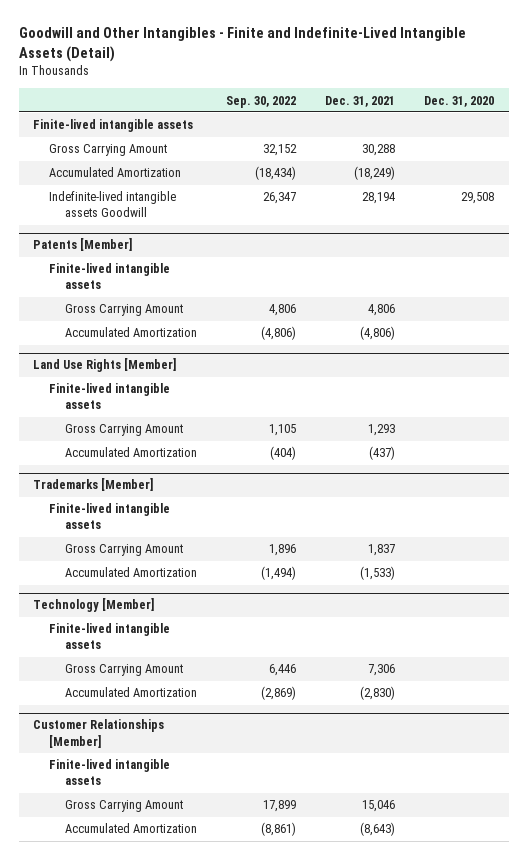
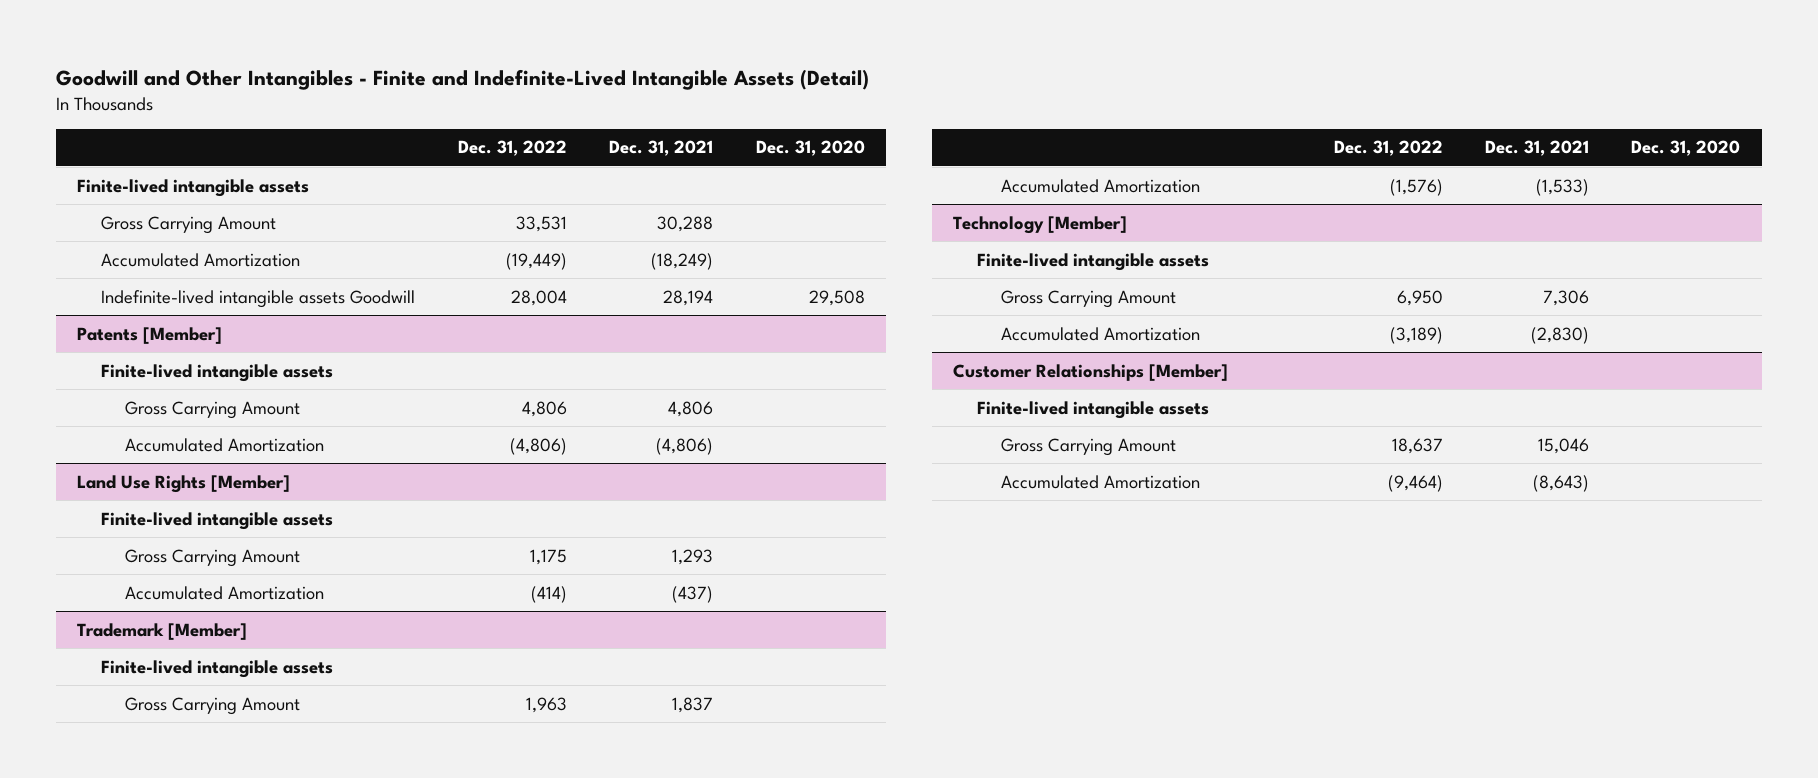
[225,95,296,108] Sep. 30, 2022 -> none
none -> [457,140,567,157] Dec. 31, 2022
[33,478,154,492] Trademarks [Member] -> [77,622,248,640] Trademark [Member]

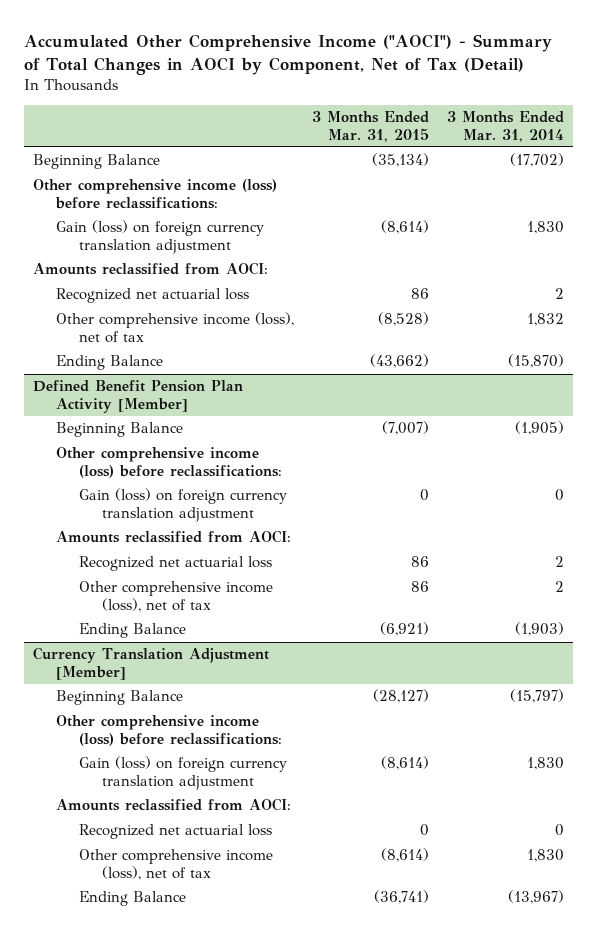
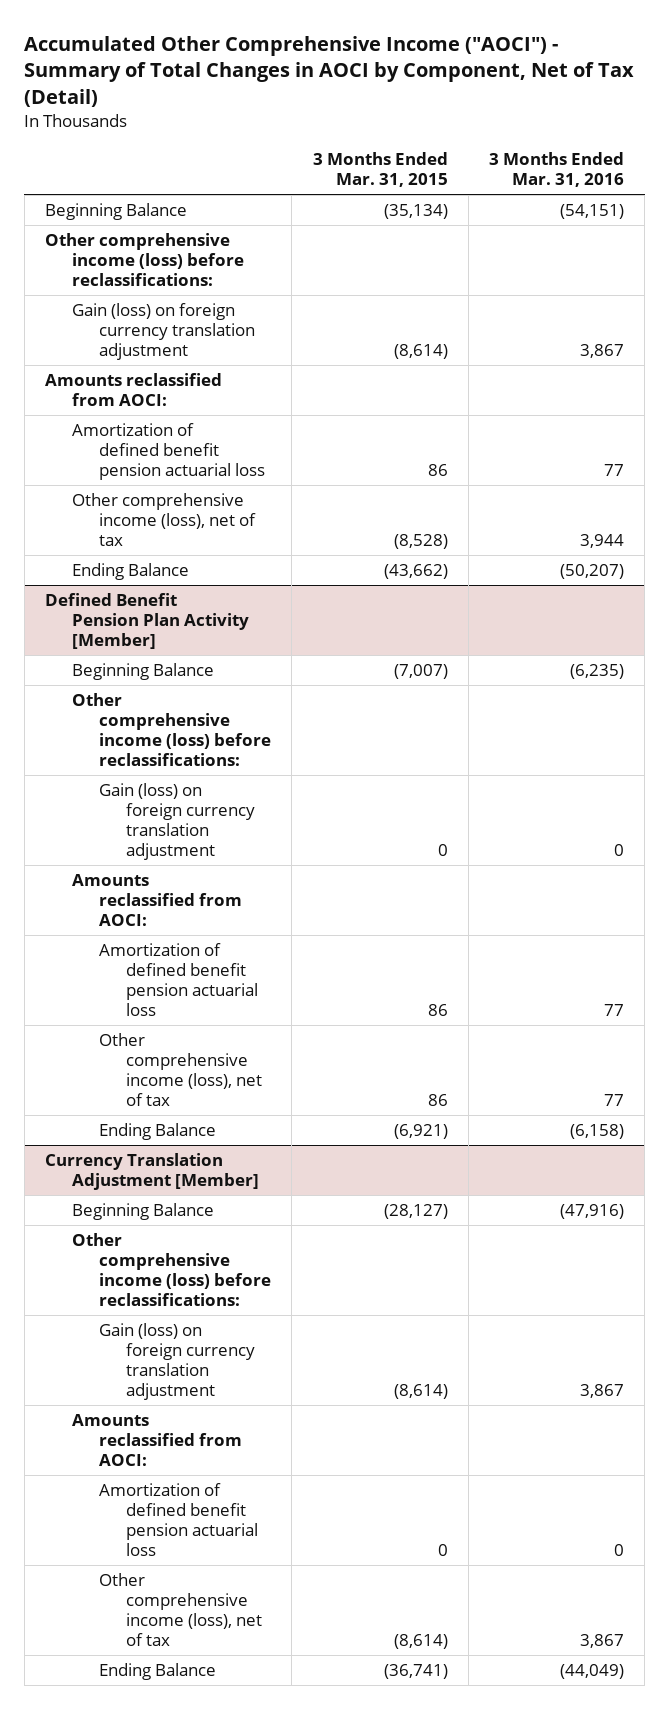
[446,111,564,142] 3 Months Ended Mar. 31, 2014 -> none
none -> [489,152,625,188] 3 Months Ended Mar. 31, 2016
[55,288,249,304] Recognized net actuarial loss -> [72,422,266,481] Amortization of defined benefit pension actuarial loss
[78,556,272,572] Recognized net actuarial loss -> [99,942,259,1017] Amortization of defined benefit pension actuarial loss
[78,824,272,840] Recognized net actuarial loss -> [99,1482,259,1557] Amortization of defined benefit pension actuarial loss

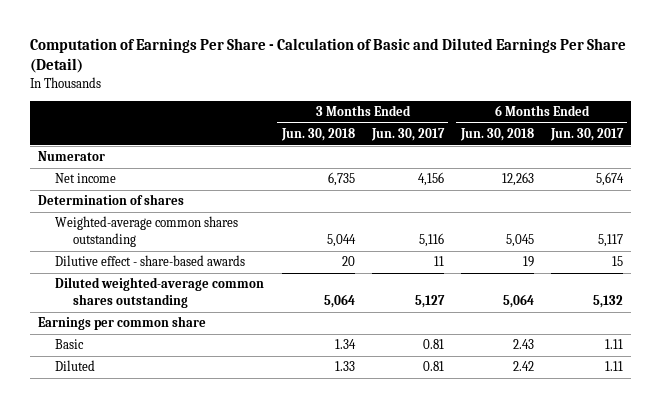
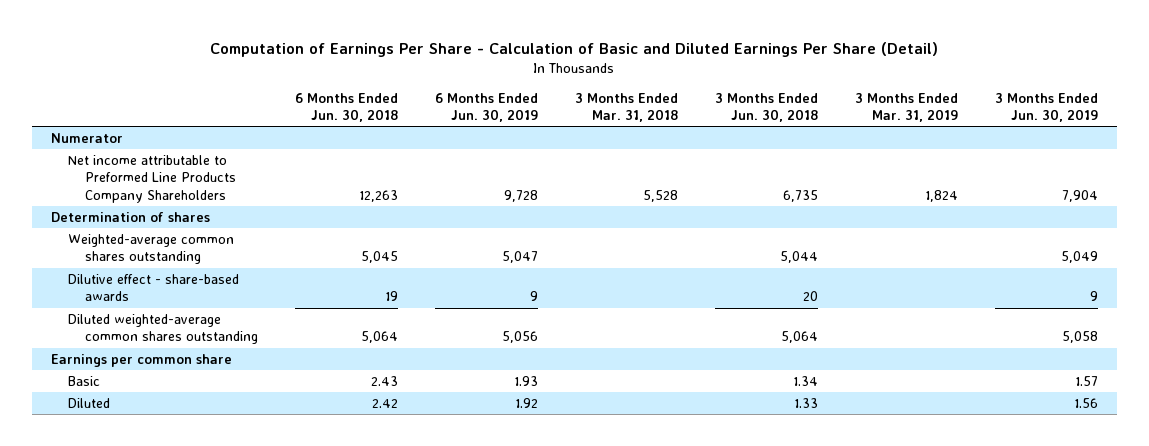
[370,128,445,142] Jun. 30, 2017 -> none
[549,128,624,142] Jun. 30, 2017 -> none
none -> [435,92,539,123] 6 Months Ended Jun. 30, 2019
none -> [575,92,679,123] 3 Months Ended Mar. 31, 2018
none -> [855,92,959,123] 3 Months Ended Mar. 31, 2019
none -> [995,92,1099,123] 3 Months Ended Jun. 30, 2019
[55,173,117,184] Net income -> [67,154,237,203] Net income attributable to Preformed Line Products Company Shareholders

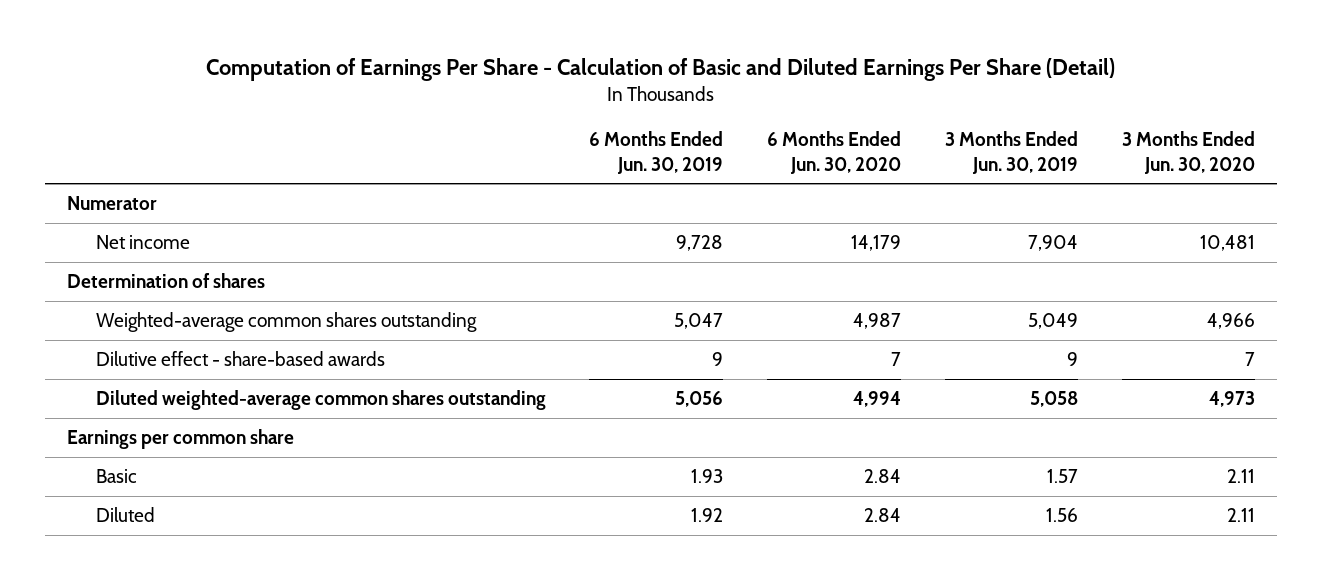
[295,92,399,123] 6 Months Ended Jun. 30, 2018 -> none
[575,92,679,123] 3 Months Ended Mar. 31, 2018 -> none
[715,92,819,123] 3 Months Ended Jun. 30, 2018 -> none
[855,92,959,123] 3 Months Ended Mar. 31, 2019 -> none
none -> [767,131,902,174] 6 Months Ended Jun. 30, 2020
none -> [1122,131,1256,174] 3 Months Ended Jun. 30, 2020
[67,154,237,203] Net income attributable to Preformed Line Products Company Shareholders -> [95,234,190,249] Net income

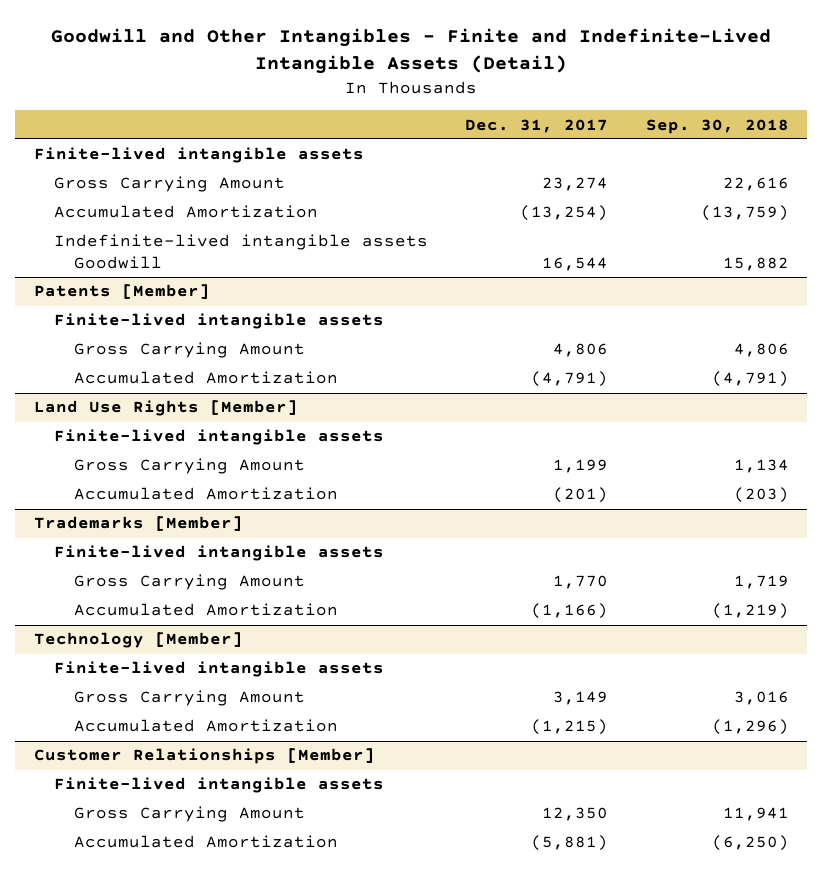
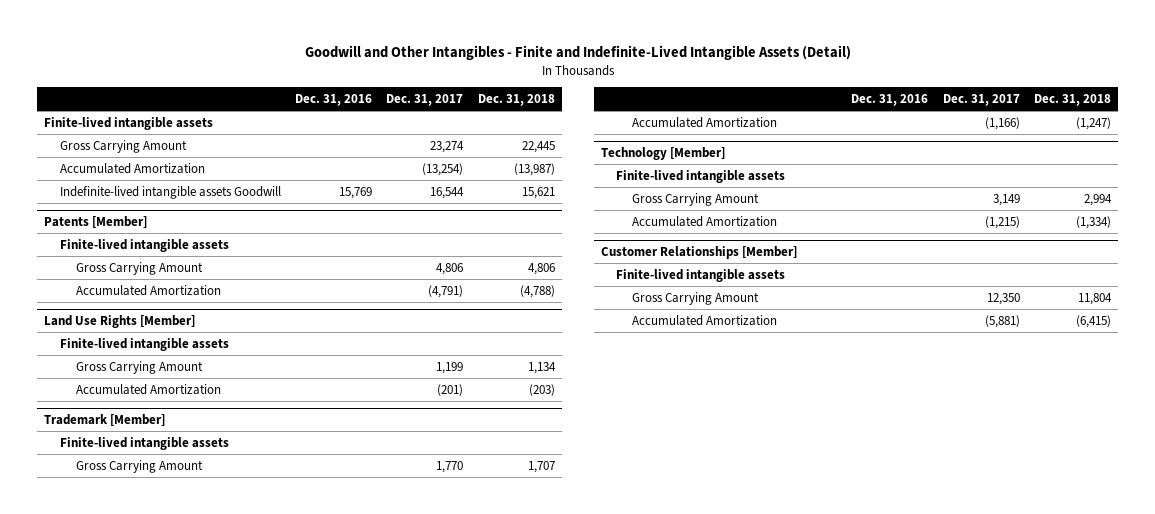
[645,118,789,134] Sep. 30, 2018 -> none
none -> [295,93,373,106] Dec. 31, 2016
none -> [477,93,555,106] Dec. 31, 2018
[33,516,243,532] Trademarks [Member] -> [44,414,166,427] Trademark [Member]

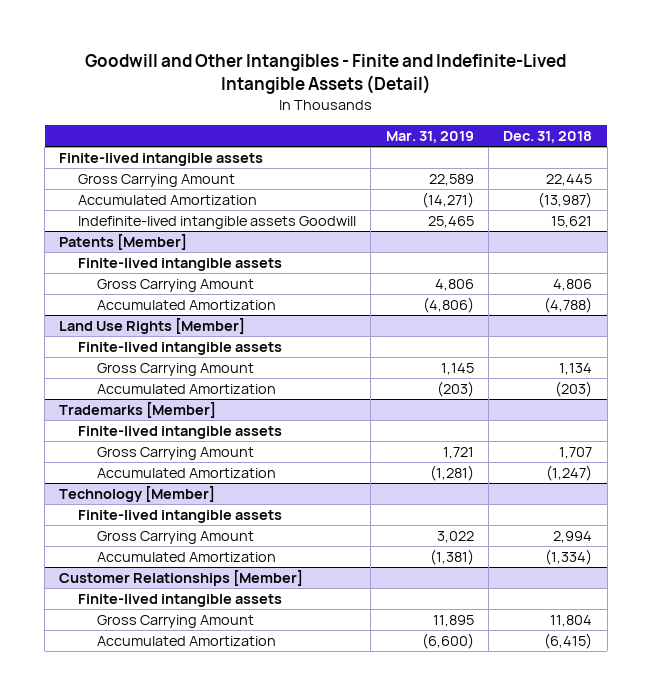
[295,93,373,106] Dec. 31, 2016 -> none
[386,93,464,106] Dec. 31, 2017 -> none
none -> [385,130,474,143] Mar. 31, 2019
[44,414,166,427] Trademark [Member] -> [59,402,217,419] Trademarks [Member]

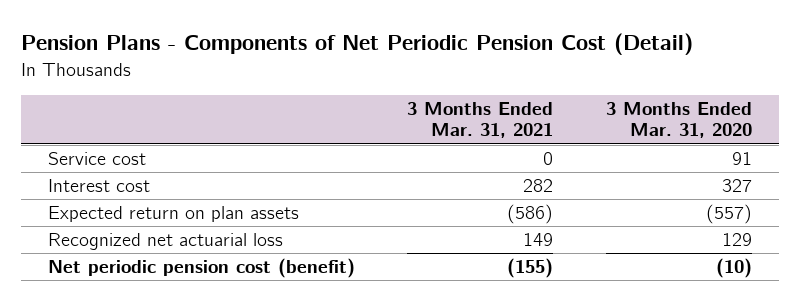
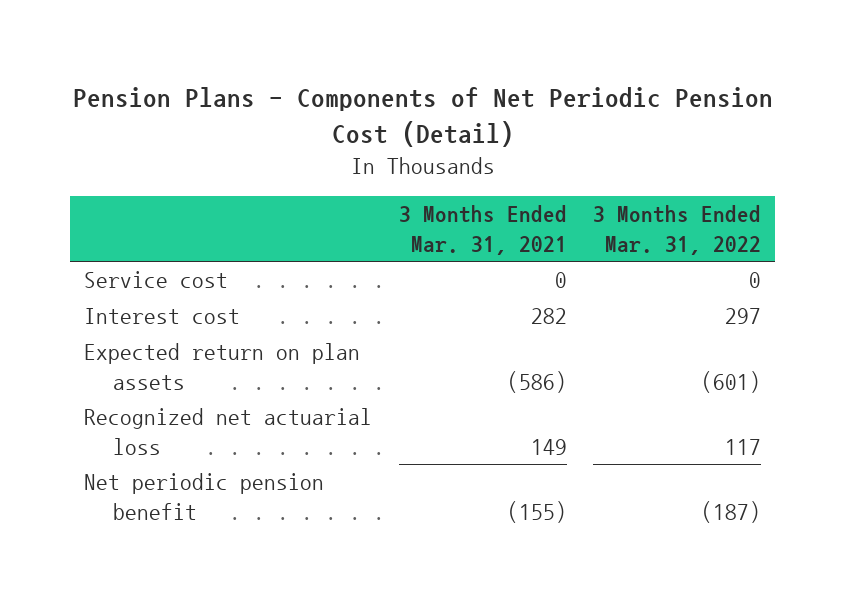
[606,101,753,139] 3 Months Ended Mar. 31, 2020 -> none
none -> [593,205,762,255] 3 Months Ended Mar. 31, 2022
[47,258,355,279] Net periodic pension cost (benefit) -> [83,473,324,520] Net periodic pension benefit

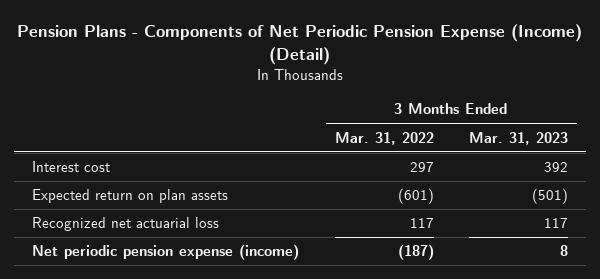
[72,87,773,147] Pension Plans - Components of Net Periodic Pension Cost (Detail) -> [17,24,583,66] Pension Plans - Components of Net Periodic Pension Expense (Income) (Detail)
[398,205,567,255] 3 Months Ended Mar. 31, 2021 -> none
none -> [469,131,569,145] Mar. 31, 2023
[83,271,228,289] Service cost -> none
[83,473,324,520] Net periodic pension benefit -> [31,244,299,261] Net periodic pension expense (income)

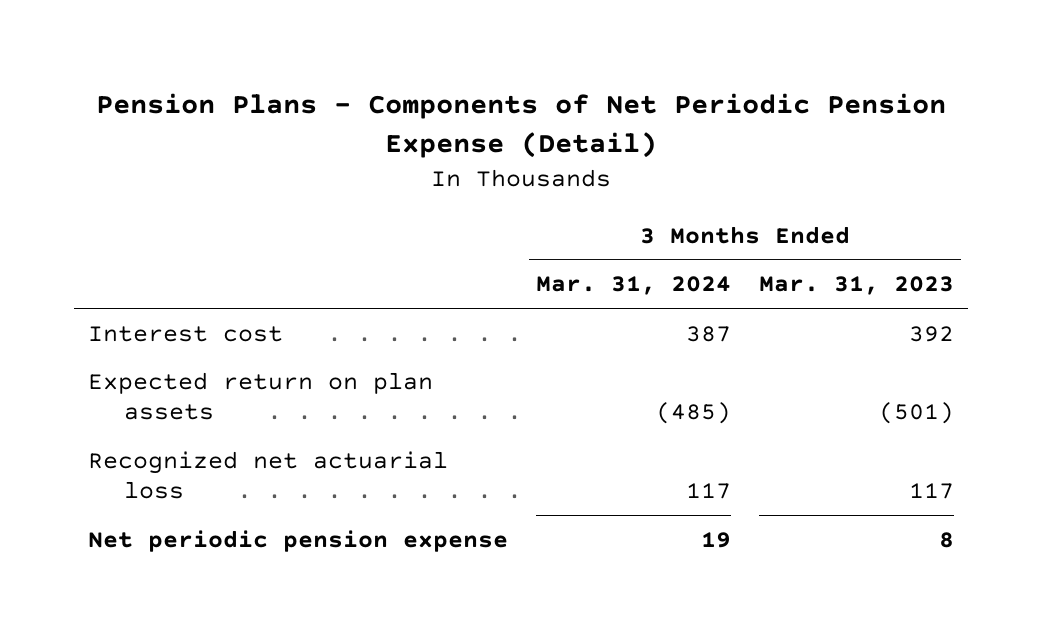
[17,24,583,66] Pension Plans - Components of Net Periodic Pension Expense (Income) (Detail) -> [95,92,946,158] Pension Plans - Components of Net Periodic Pension Expense (Detail)
[334,131,434,145] Mar. 31, 2022 -> none
none -> [535,276,731,296] Mar. 31, 2024
[31,244,299,261] Net periodic pension expense (income) -> [87,529,508,552] Net periodic pension expense

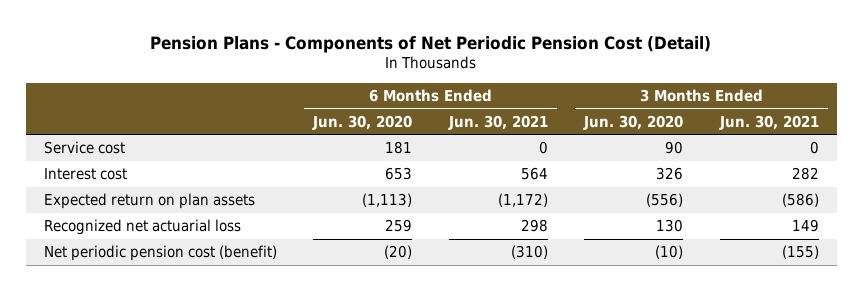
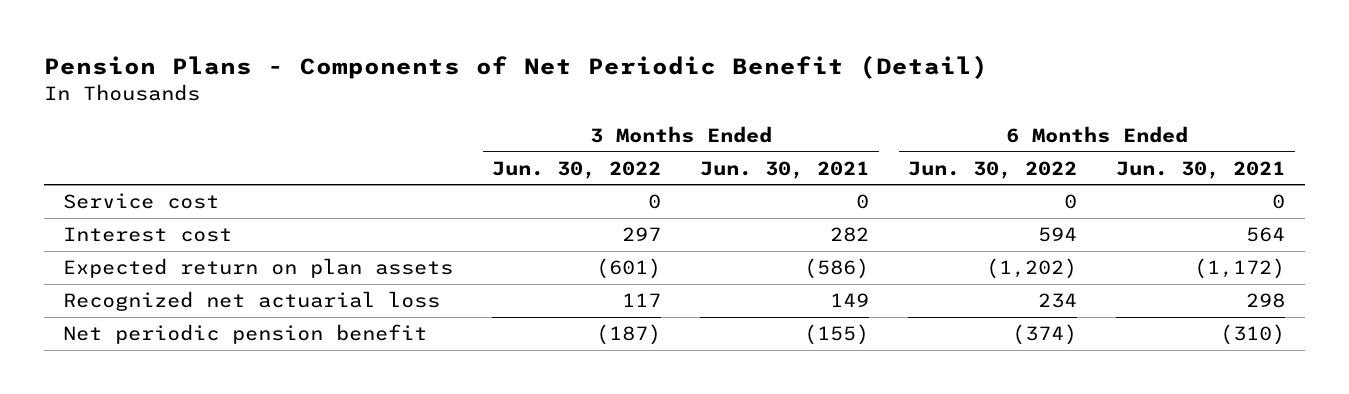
[150,35,712,53] Pension Plans - Components of Net Periodic Pension Cost (Detail) -> [43,54,988,79] Pension Plans - Components of Net Periodic Benefit (Detail)
[312,114,413,130] Jun. 30, 2020 -> none
[583,114,684,130] Jun. 30, 2020 -> none
none -> [492,160,662,179] Jun. 30, 2022
none -> [908,160,1078,179] Jun. 30, 2022
[43,245,277,262] Net periodic pension cost (benefit) -> [63,324,428,345] Net periodic pension benefit

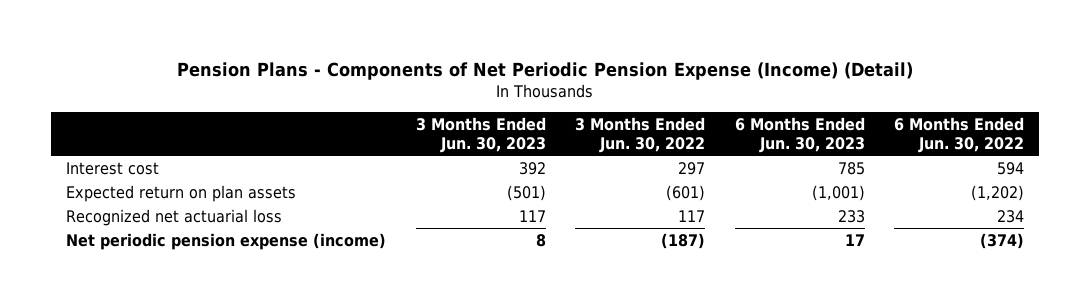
[43,54,988,79] Pension Plans - Components of Net Periodic Benefit (Detail) -> [177,61,914,80] Pension Plans - Components of Net Periodic Pension Expense (Income) (Detail)
[700,160,870,179] Jun. 30, 2021 -> none
[1116,160,1286,179] Jun. 30, 2021 -> none
none -> [415,117,546,153] 3 Months Ended Jun. 30, 2023
none -> [734,117,865,153] 6 Months Ended Jun. 30, 2023
[63,193,220,210] Service cost -> none
[63,324,428,345] Net periodic pension benefit -> [66,232,387,250] Net periodic pension expense (income)

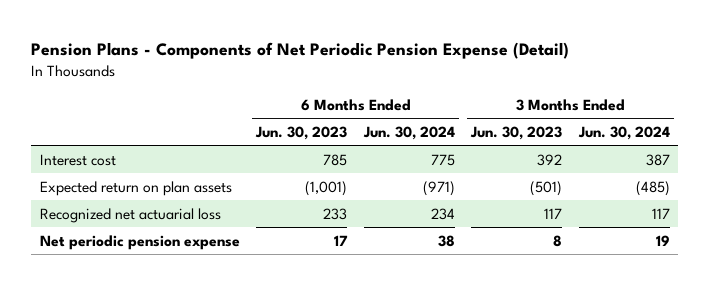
[177,61,914,80] Pension Plans - Components of Net Periodic Pension Expense (Income) (Detail) -> [31,42,570,60] Pension Plans - Components of Net Periodic Pension Expense (Detail)
[575,117,706,153] 3 Months Ended Jun. 30, 2022 -> none
[894,117,1025,153] 6 Months Ended Jun. 30, 2022 -> none
none -> [362,125,455,140] Jun. 30, 2024
none -> [578,125,671,140] Jun. 30, 2024
[66,232,387,250] Net periodic pension expense (income) -> [39,234,240,250] Net periodic pension expense

